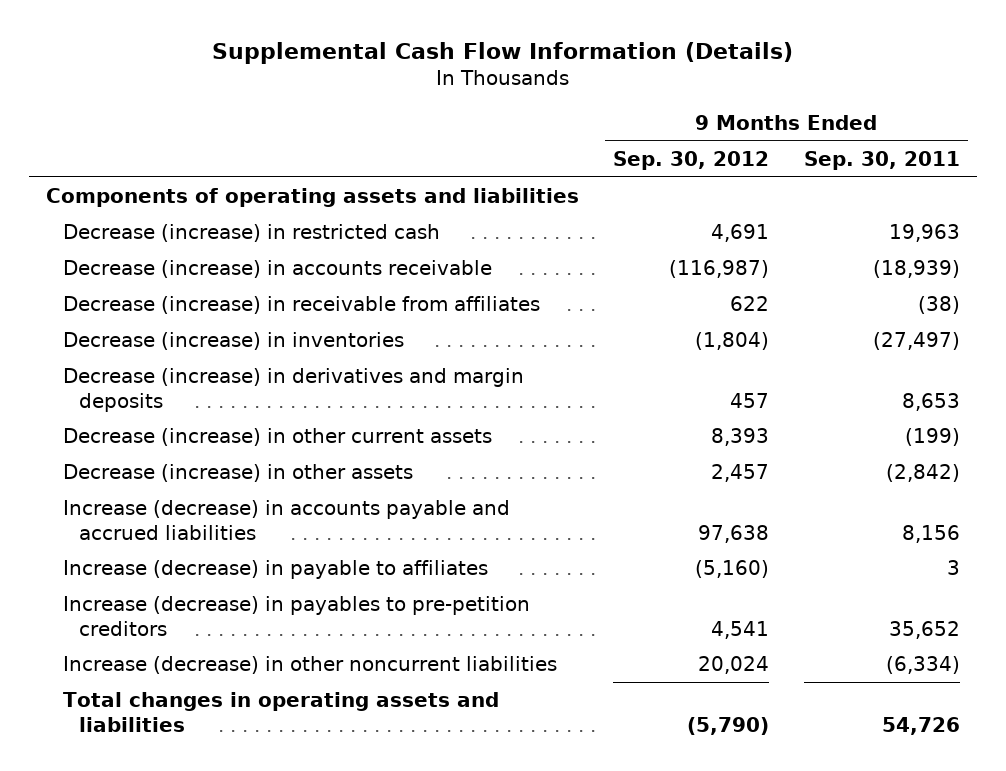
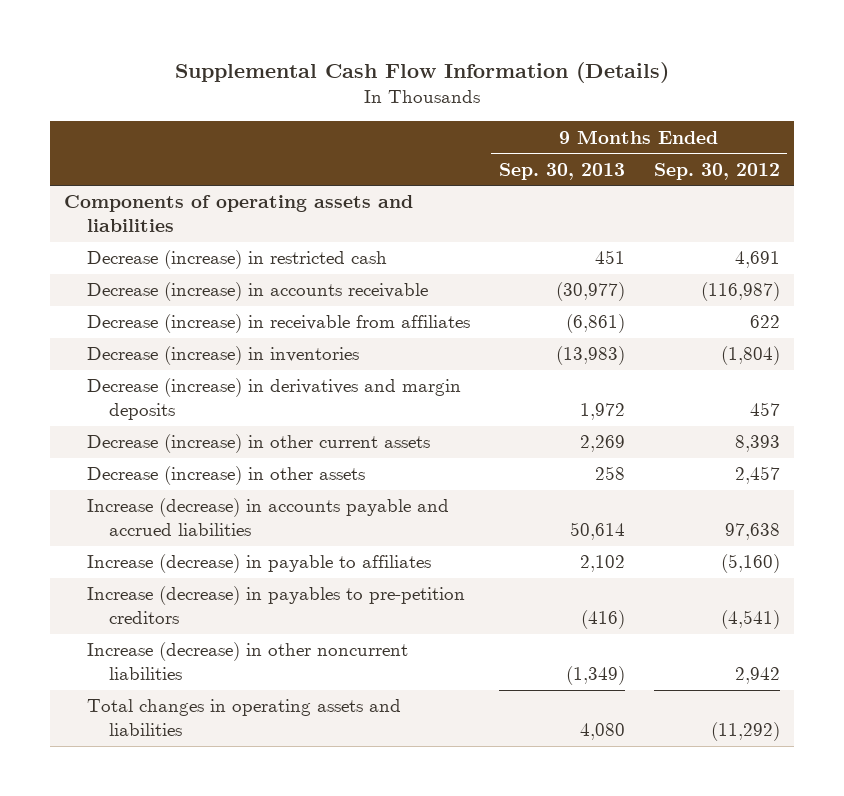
[803,150,960,170] Sep. 30, 2011 -> none
none -> [498,162,625,180] Sep. 30, 2013
[711,620,770,639] 4,541 -> [720,609,780,629] (4,541)
[698,656,770,675] 20,024 -> [734,666,780,684] 2,942
[687,716,770,735] (5,790) -> [710,721,780,741] (11,292)

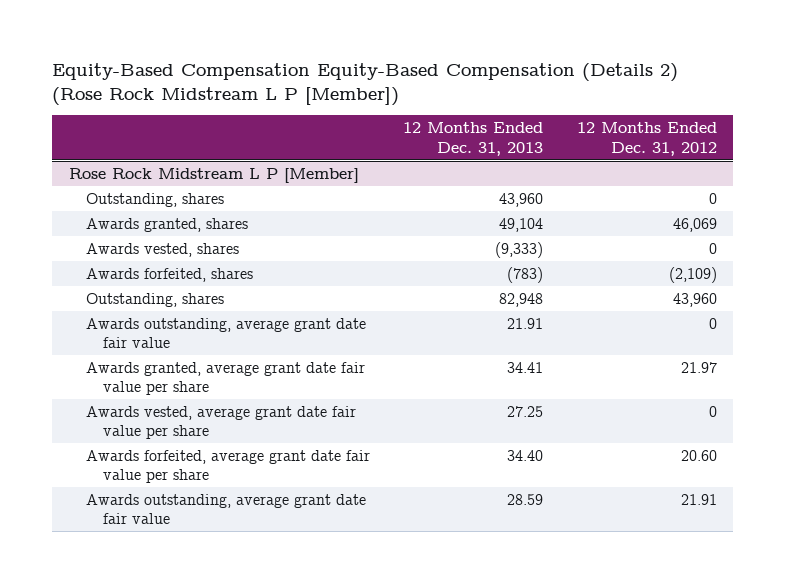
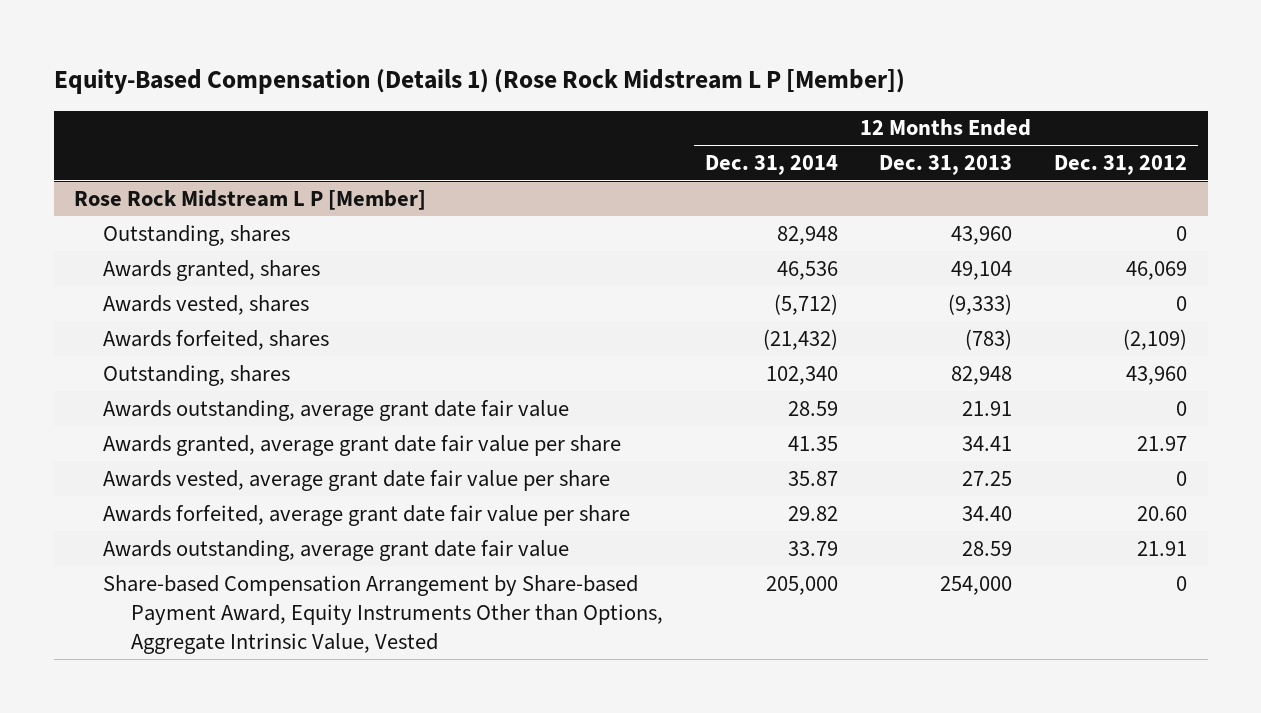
[52,63,679,107] Equity-Based Compensation Equity-Based Compensation (Details 2) (Rose Rock Midstream L P [Member]) -> [53,69,905,95] Equity-Based Compensation (Details 1) (Rose Rock Midstream L P [Member])
none -> [704,154,838,175] Dec. 31, 2014
none -> [102,574,664,654] Share-based Compensation Arrangement by Share-based Payment Award, Equity Instruments Other than Options, Aggregate Intrinsic Value, Vested

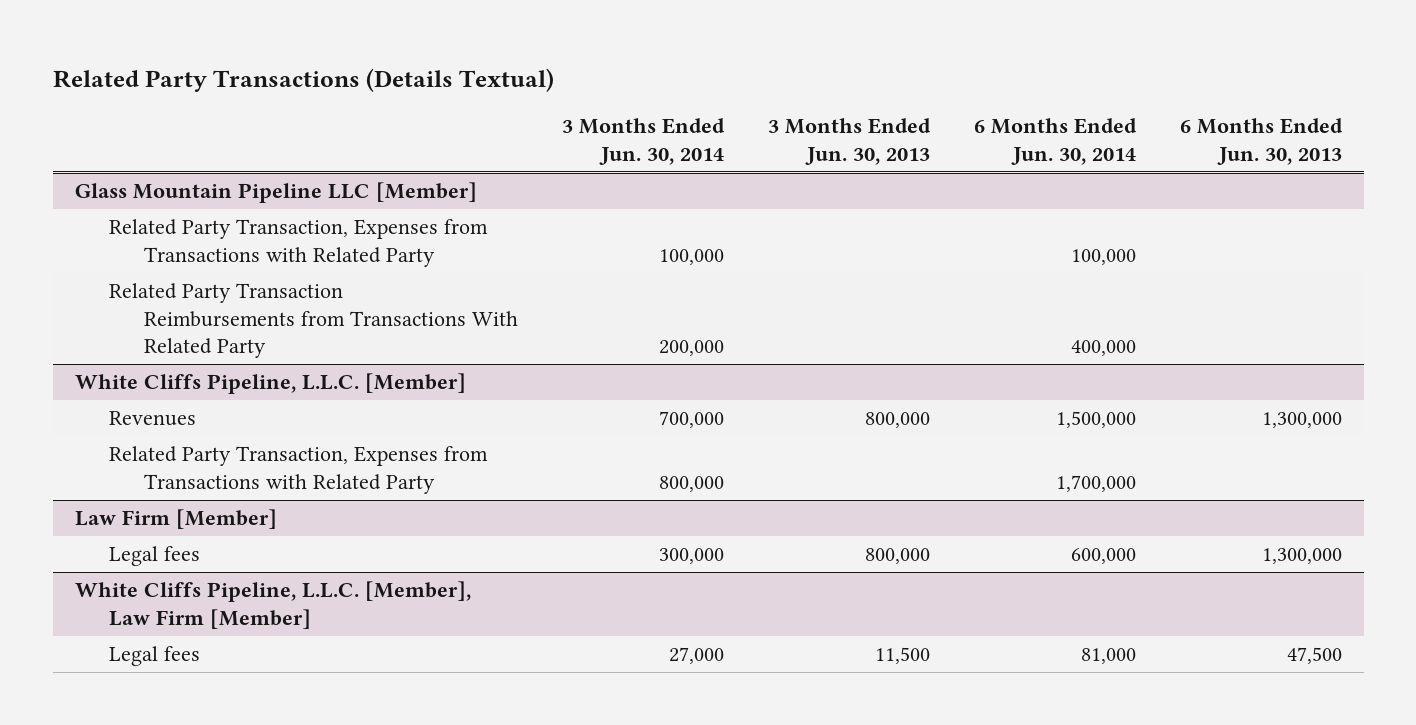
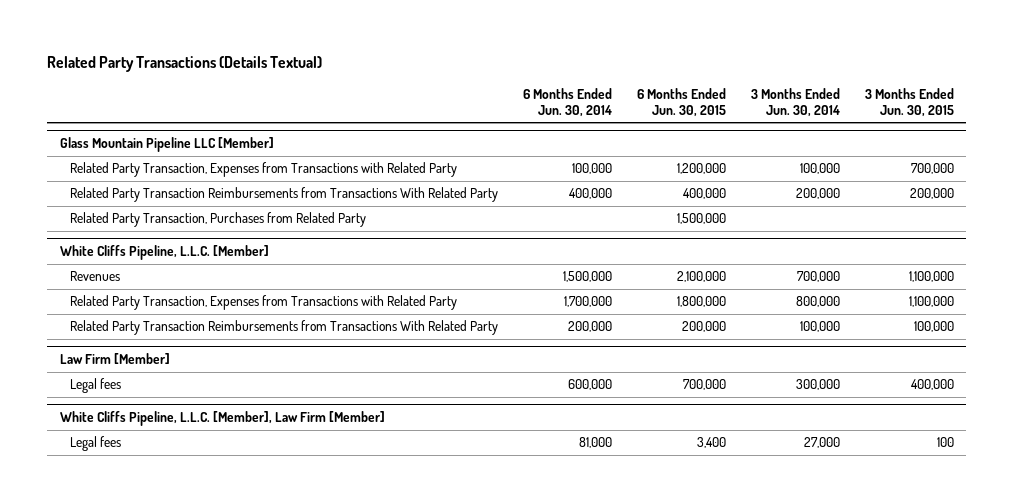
[768,118,932,165] 3 Months Ended Jun. 30, 2013 -> none
[1179,118,1343,165] 6 Months Ended Jun. 30, 2013 -> none
none -> [636,87,726,117] 6 Months Ended Jun. 30, 2015
none -> [864,87,954,117] 3 Months Ended Jun. 30, 2015
none -> [69,212,366,228] Related Party Transaction, Purchases from Related Party
none -> [69,320,498,336] Related Party Transaction Reimbursements from Transactions With Related Party

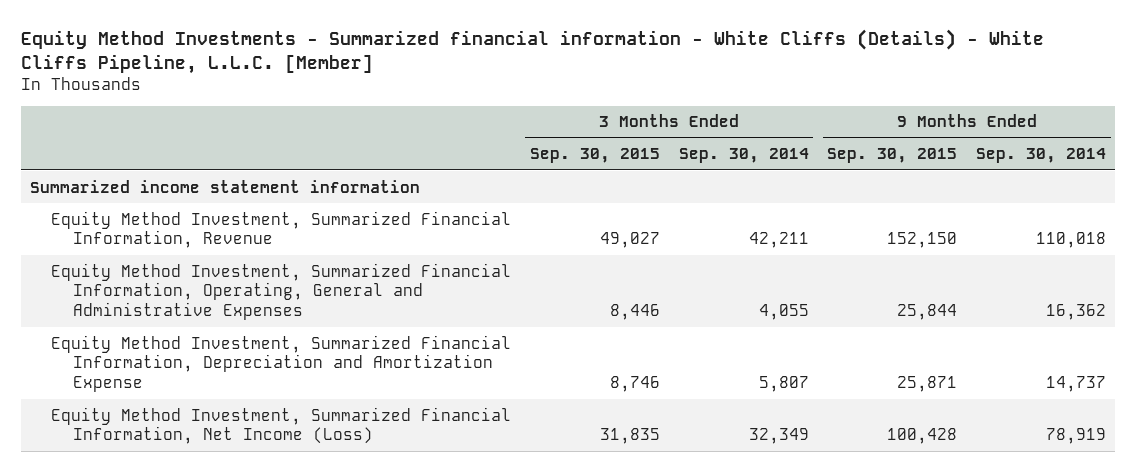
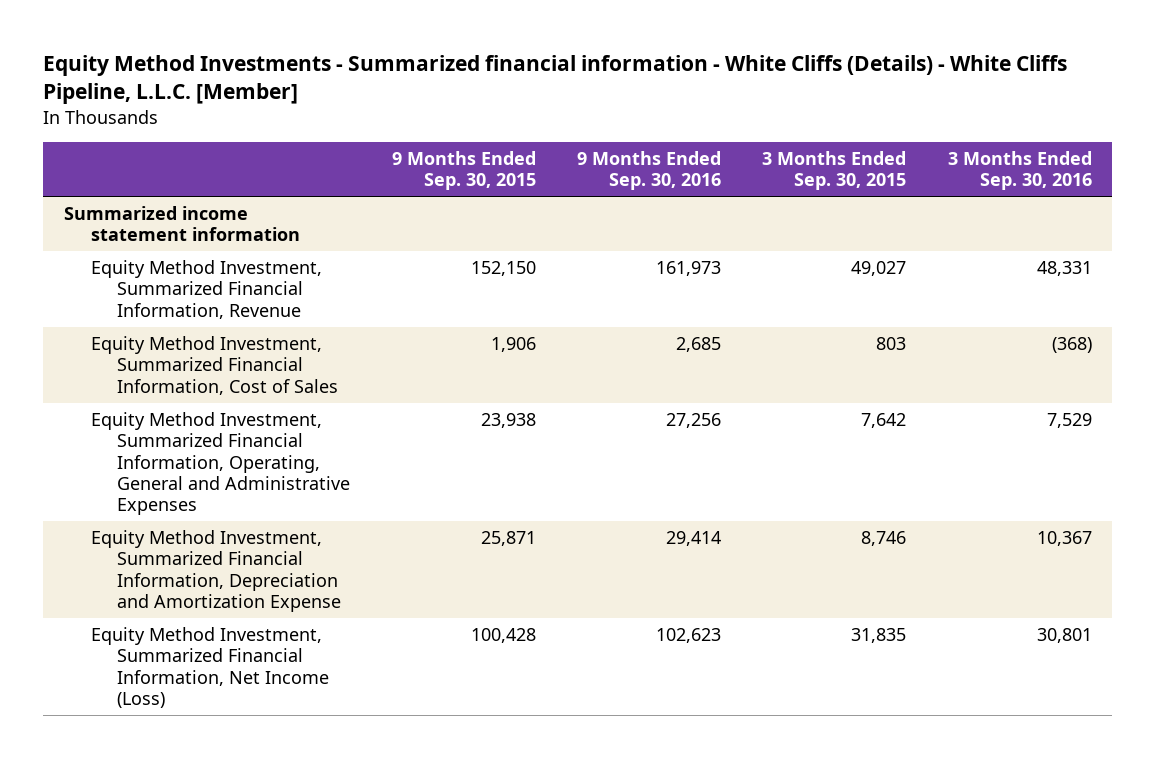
[678,148,809,164] Sep. 30, 2014 -> none
[975,148,1106,164] Sep. 30, 2014 -> none
none -> [577,150,722,191] 9 Months Ended Sep. 30, 2016
none -> [947,150,1092,191] 3 Months Ended Sep. 30, 2016
none -> [90,336,339,395] Equity Method Investment, Summarized Financial Information, Cost of Sales
[609,303,660,320] 8,446 -> [861,413,907,429] 7,642
[897,303,958,320] 25,844 -> [480,413,536,429] 23,938

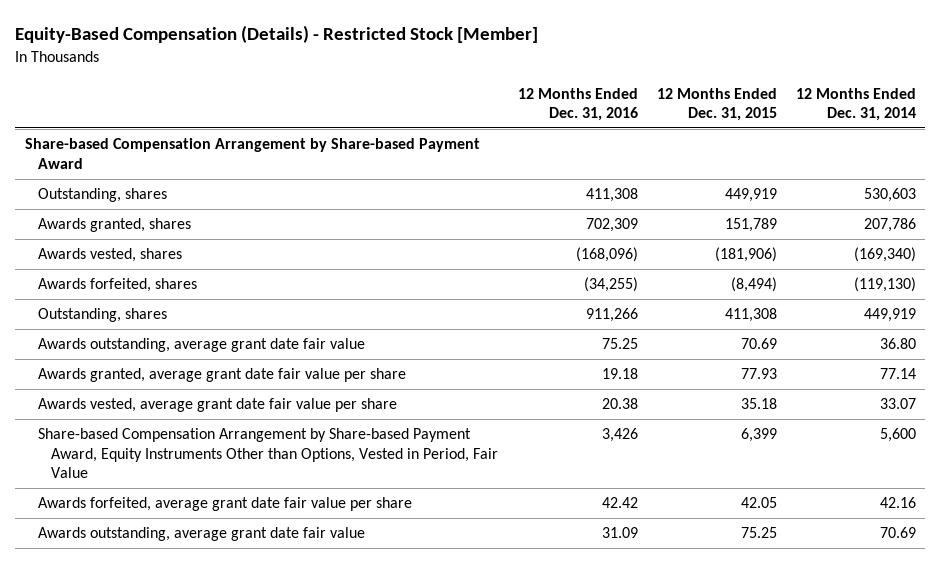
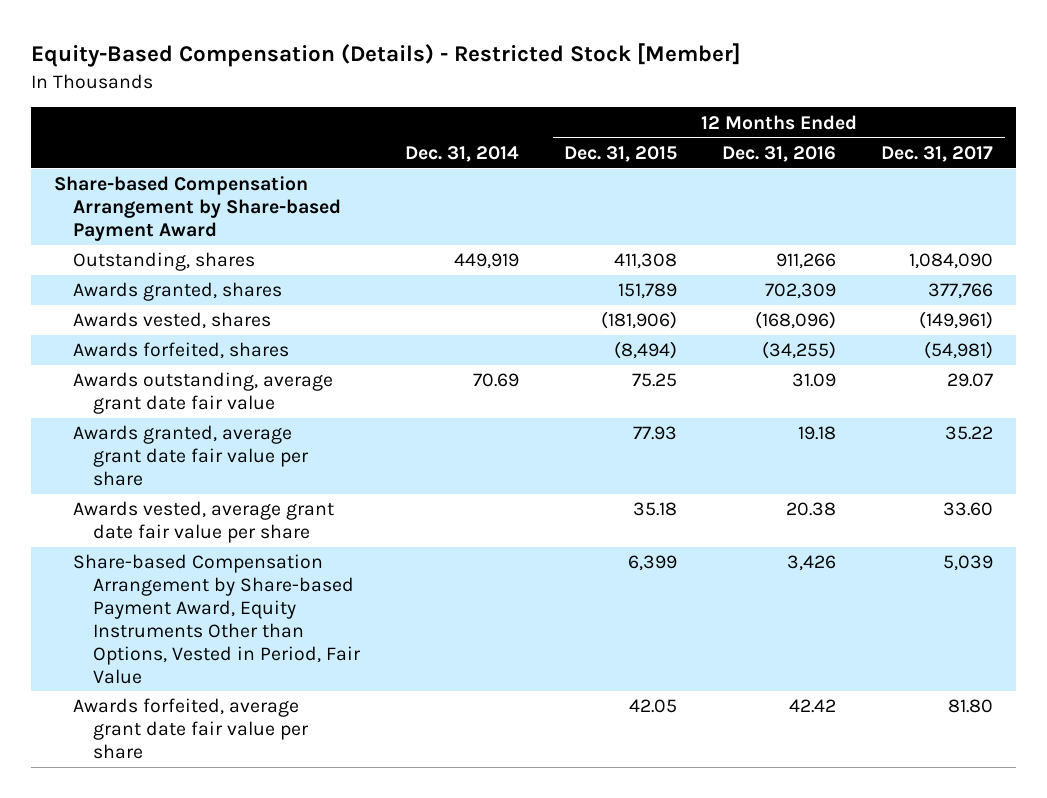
[795,87,916,122] 12 Months Ended Dec. 31, 2014 -> none
none -> [404,145,519,162] Dec. 31, 2014
none -> [881,145,994,162] Dec. 31, 2017
[38,188,168,203] Outstanding, shares -> none
[38,308,168,323] Outstanding, shares -> [73,252,256,272] Outstanding, shares
[38,338,366,353] Awards outstanding, average grant date fair value -> none
[38,527,366,542] Awards outstanding, average grant date fair value -> [73,372,334,415] Awards outstanding, average grant date fair value

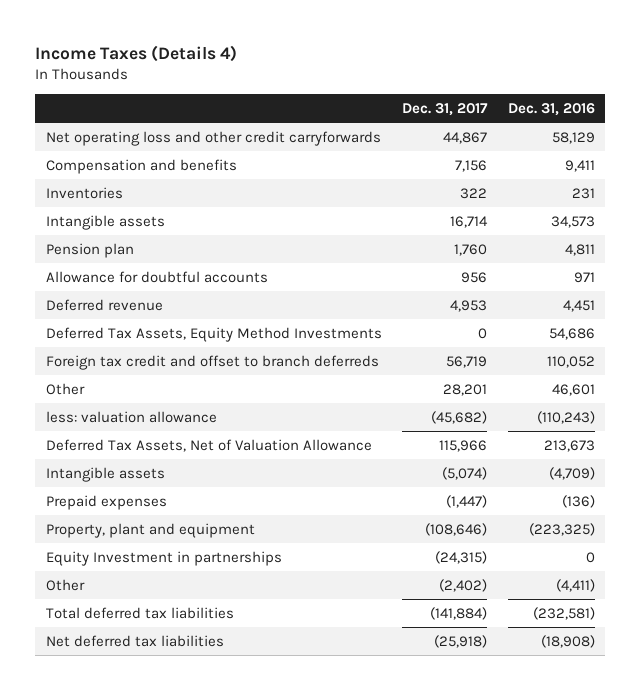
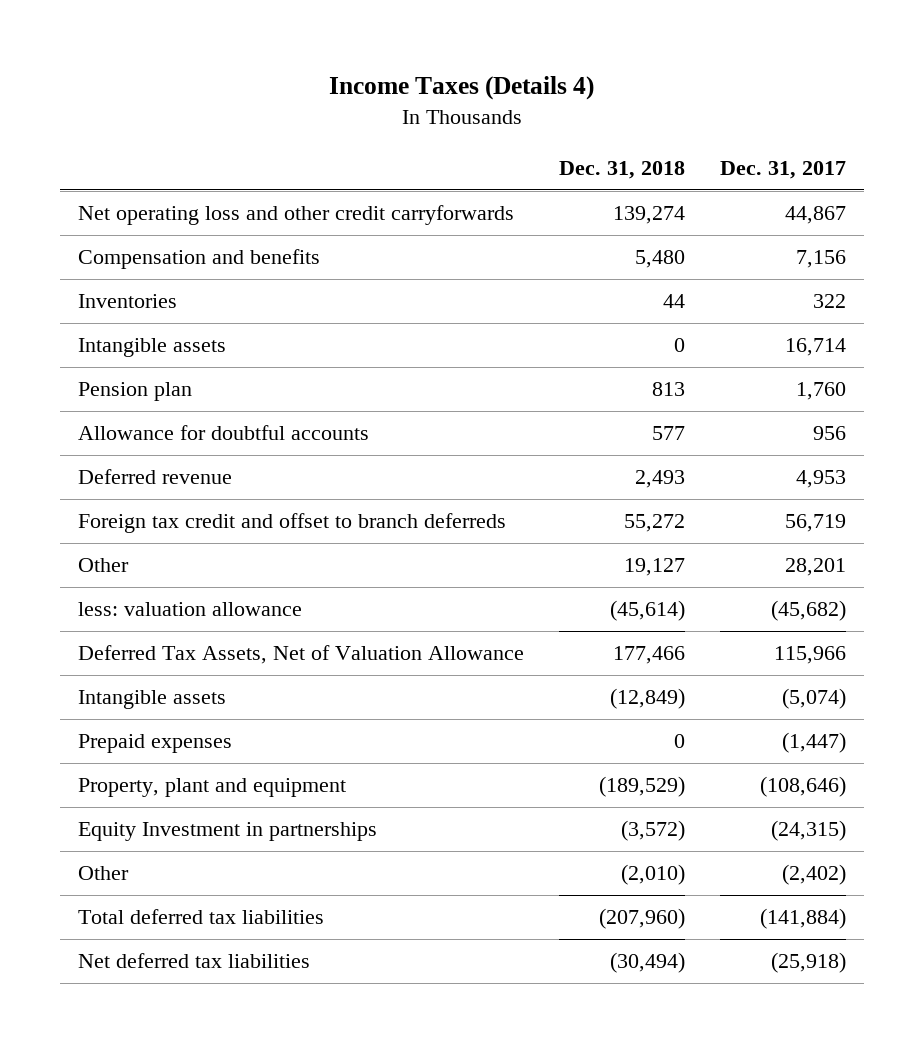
[507,103,595,117] Dec. 31, 2016 -> none
none -> [559,160,686,179] Dec. 31, 2018
[45,326,382,342] Deferred Tax Assets, Equity Method Investments -> none

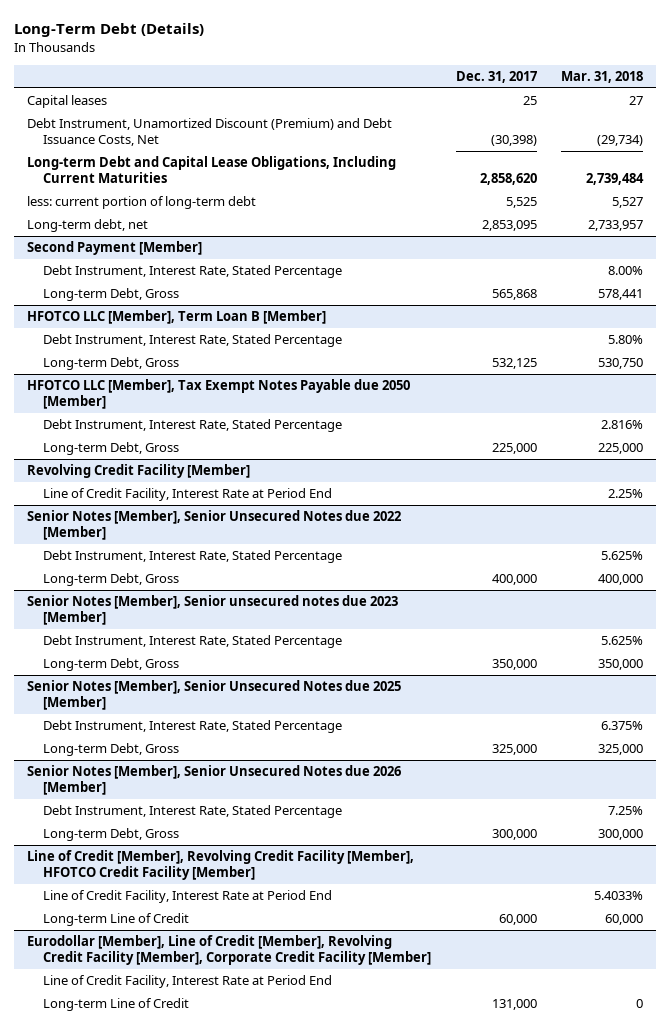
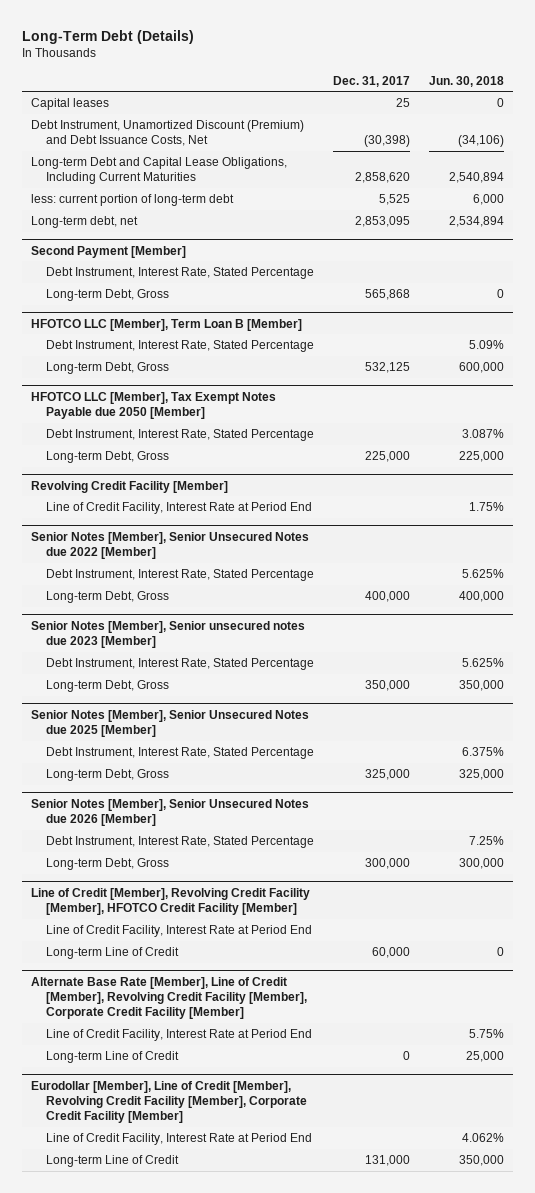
[561,70,644,83] Mar. 31, 2018 -> none
none -> [428,75,504,87] Jun. 30, 2018
none -> [31,976,308,1019] Alternate Base Rate [Member], Line of Credit [Member], Revolving Credit Facility [Member], Corporate Credit Facility [Member]
none -> [46,1029,313,1042] Line of Credit Facility, Interest Rate at Period End
none -> [46,1051,180,1064] Long-term Line of Credit

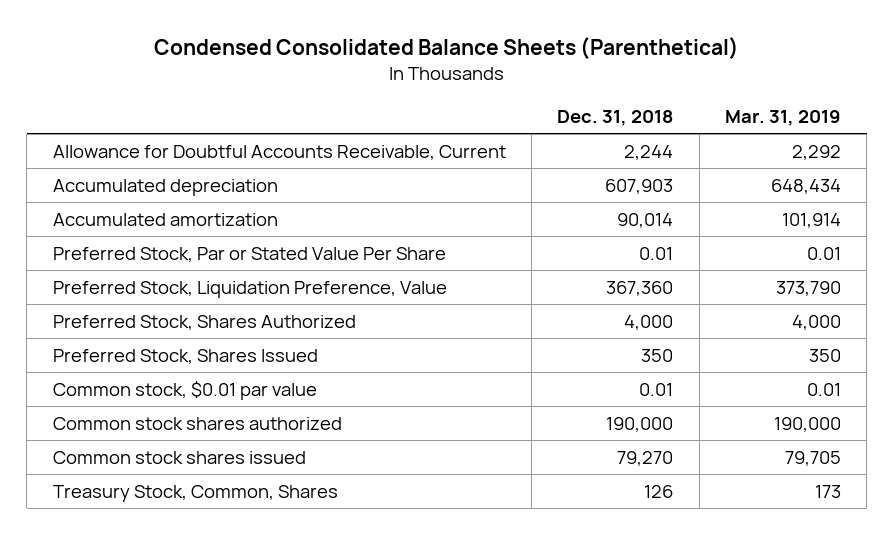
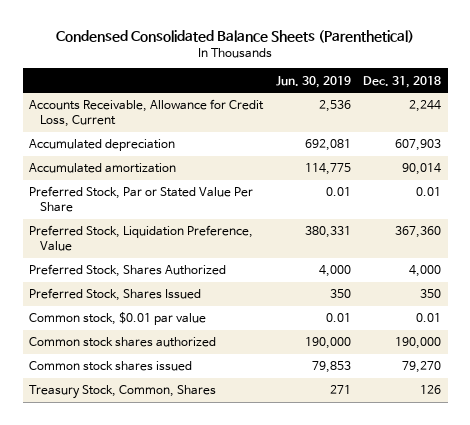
[725,109,842,126] Mar. 31, 2019 -> none
none -> [275,75,351,88] Jun. 30, 2019
[52,144,506,160] Allowance for Doubtful Accounts Receivable, Current -> [28,99,264,128] Accounts Receivable, Allowance for Credit Loss, Current

